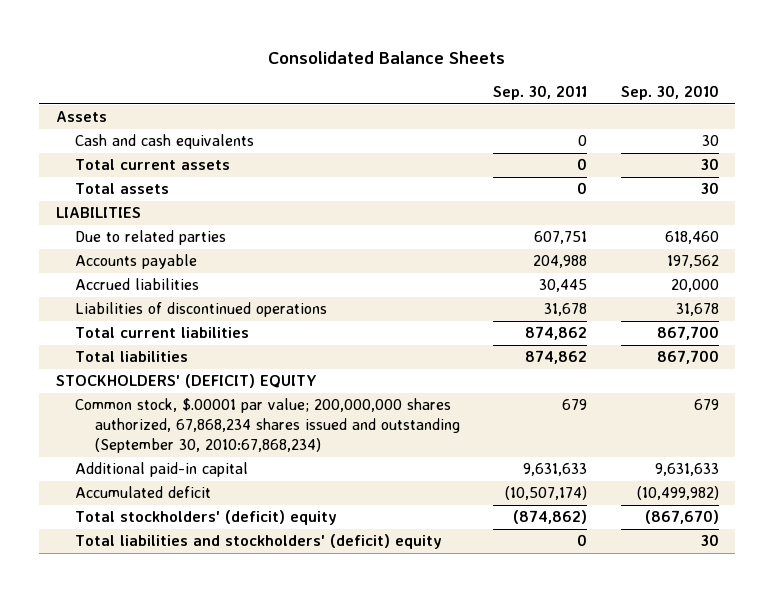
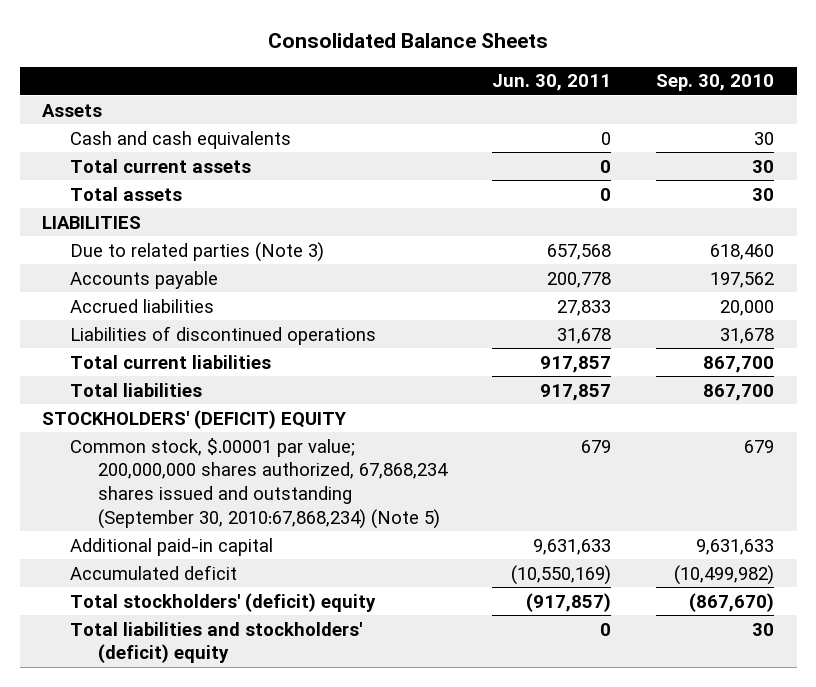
[493,85,588,101] Sep. 30, 2011 -> none
none -> [492,74,612,92] Jun. 30, 2011
[75,230,227,246] Due to related parties -> [70,241,325,262] Due to related parties (Note 3)
[75,398,461,454] Common stock, $.00001 par value; 200,000,000 shares authorized, 67,868,234 shares issued and outstanding (September 30, 2010:67,868,234) -> [70,437,449,529] Common stock, $.00001 par value; 200,000,000 shares authorized, 67,868,234 shares issued and outstanding (September 30, 2010:67,868,234) (Note 5)

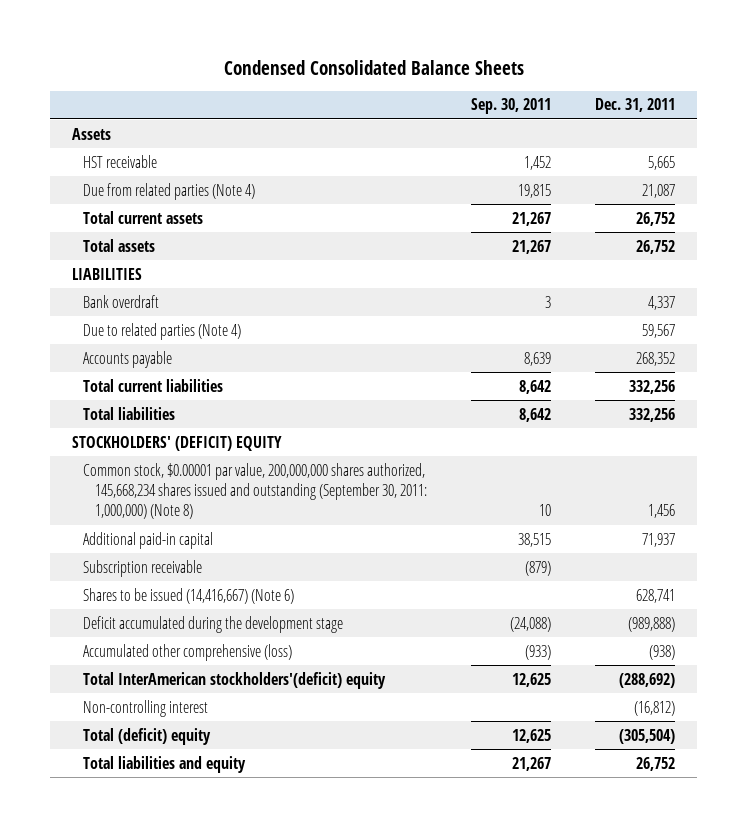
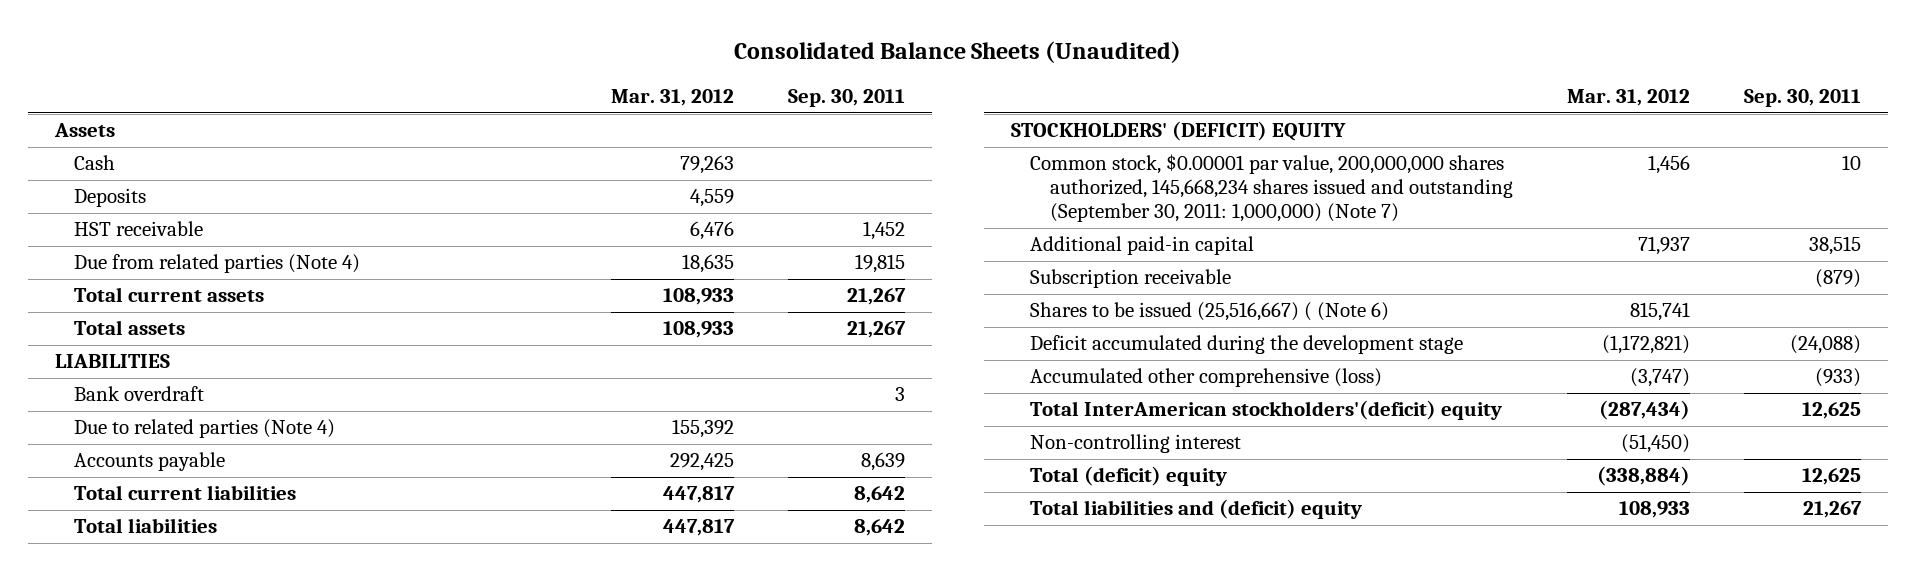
[223,59,524,75] Condensed Consolidated Balance Sheets -> [733,41,1181,64] Consolidated Balance Sheets (Unaudited)
[595,98,676,113] Dec. 31, 2011 -> none
none -> [611,89,735,107] Mar. 31, 2012
none -> [74,155,116,171] Cash
none -> [74,188,147,208] Deposits
[83,462,428,520] Common stock, $0.00001 par value, 200,000,000 shares authorized, 145,668,234 shares issued and outstanding (September 30, 2011: 1,000,000) (Note 8) -> [1030,154,1514,223] Common stock, $0.00001 par value, 200,000,000 shares authorized, 145,668,234 shares issued and outstanding (September 30, 2011: 1,000,000) (Note 7)
[83,587,295,604] Shares to be issued (14,416,667) (Note 6) -> [1030,302,1390,322] Shares to be issued (25,516,667) ( (Note 6)
[83,755,247,773] Total liabilities and equity -> [1030,499,1363,520] Total liabilities and (deficit) equity

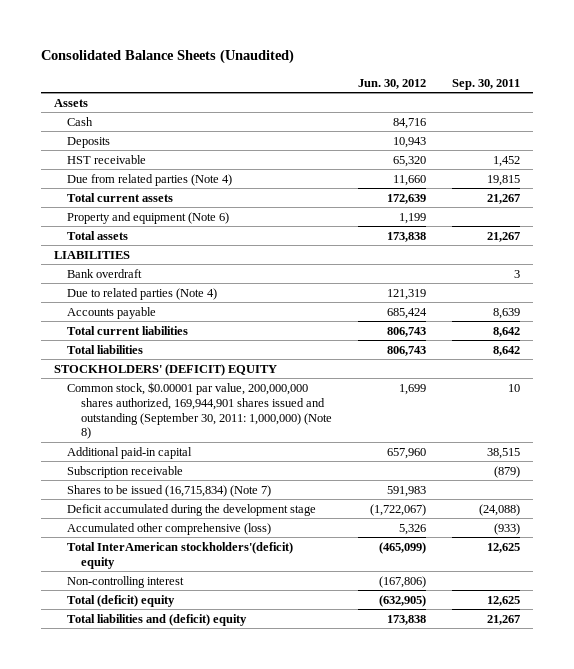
[611,89,735,107] Mar. 31, 2012 -> none
none -> [358,78,427,89] Jun. 30, 2012
none -> [67,211,230,224] Property and equipment (Note 6)
[1030,154,1514,223] Common stock, $0.00001 par value, 200,000,000 shares authorized, 145,668,234 shares issued and outstanding (September 30, 2011: 1,000,000) (Note 7) -> [67,381,332,440] Common stock, $0.00001 par value, 200,000,000 shares authorized, 169,944,901 shares issued and outstanding (September 30, 2011: 1,000,000) (Note 8)
[1030,302,1390,322] Shares to be issued (25,516,667) ( (Note 6) -> [67,484,272,497] Shares to be issued (16,715,834) (Note 7)

